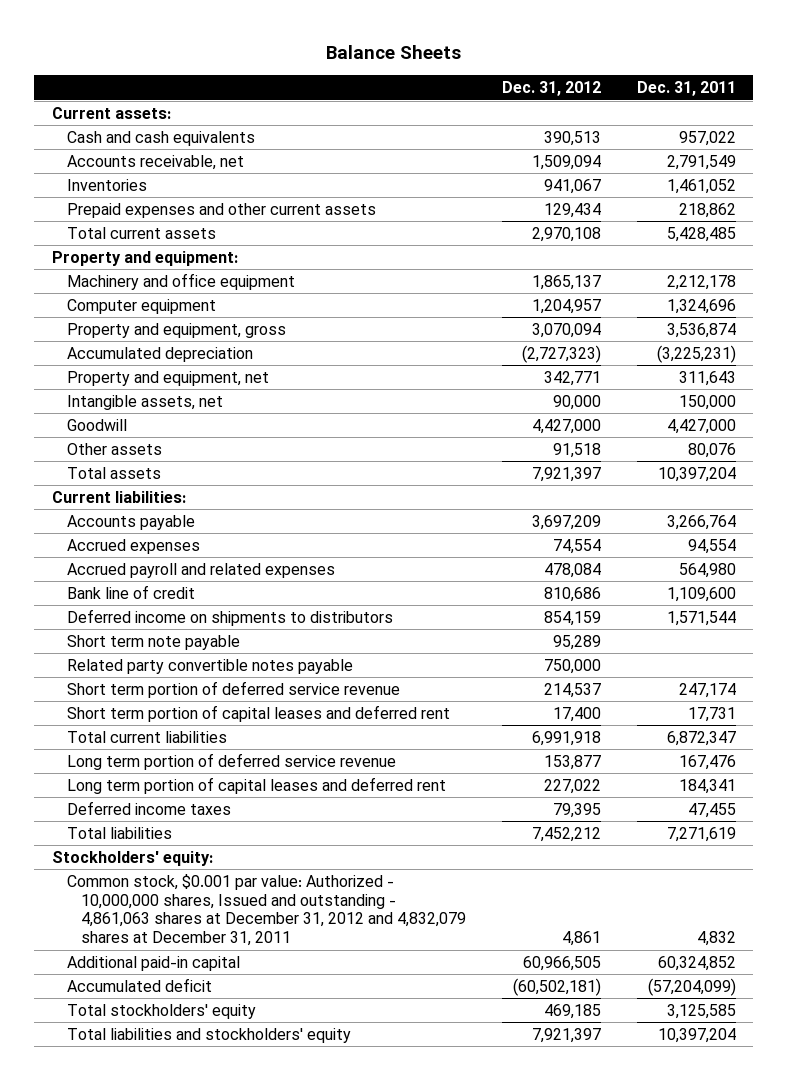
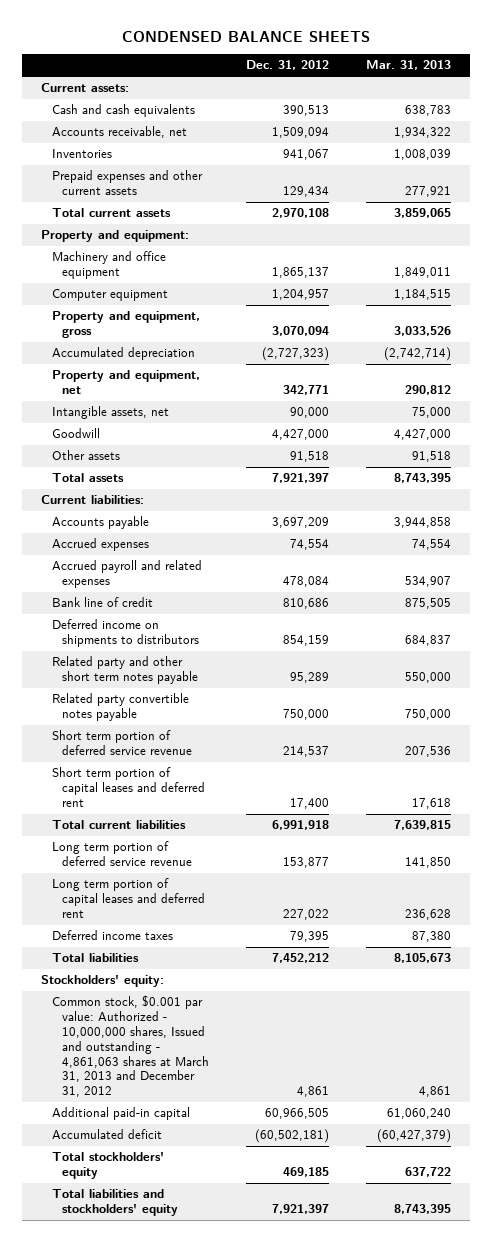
[325,45,461,60] Balance Sheets -> [122,30,371,42] CONDENSED BALANCE SHEETS
[636,81,736,97] Dec. 31, 2011 -> none
none -> [366,60,452,71] Mar. 31, 2013
[66,634,240,650] Short term note payable -> [51,656,199,685] Related party and other short term notes payable
[66,873,467,947] Common stock, $0.001 par value: Authorized - 10,000,000 shares, Issued and outstanding - 4,861,063 shares at December 31, 2012 and 4,832,079 shares at December 31, 2011 -> [51,995,210,1098] Common stock, $0.001 par value: Authorized - 10,000,000 shares, Issued and outstanding - 4,861,063 shares at March 31, 2013 and December 31, 2012

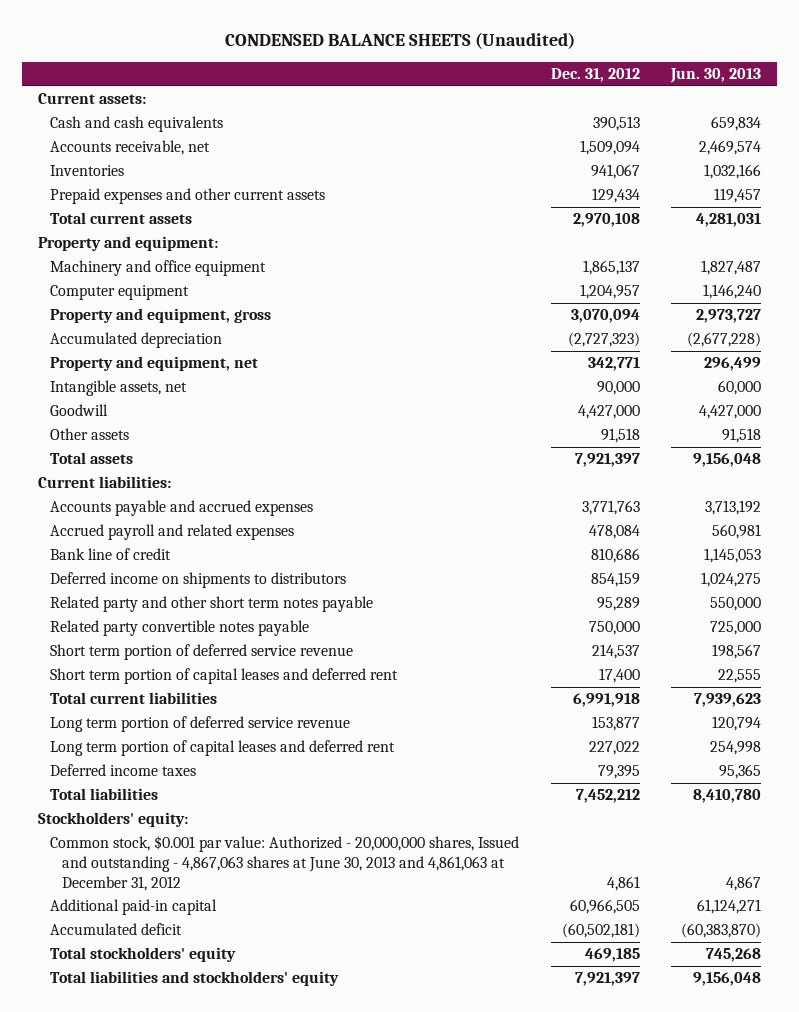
[122,30,371,42] CONDENSED BALANCE SHEETS -> [224,32,575,50] CONDENSED BALANCE SHEETS (Unaudited)
[366,60,452,71] Mar. 31, 2013 -> none
none -> [669,67,761,83] Jun. 30, 2013
[51,516,149,530] Accounts payable -> none
[51,538,149,552] Accrued expenses -> none
none -> [50,500,314,517] Accounts payable and accrued expenses
[51,995,210,1098] Common stock, $0.001 par value: Authorized - 10,000,000 shares, Issued and outstanding - 4,861,063 shares at March 31, 2013 and December 31, 2012 -> [50,835,520,891] Common stock, $0.001 par value: Authorized - 20,000,000 shares, Issued and outstanding - 4,867,063 shares at June 30, 2013 and 4,861,063 at December 31, 2012

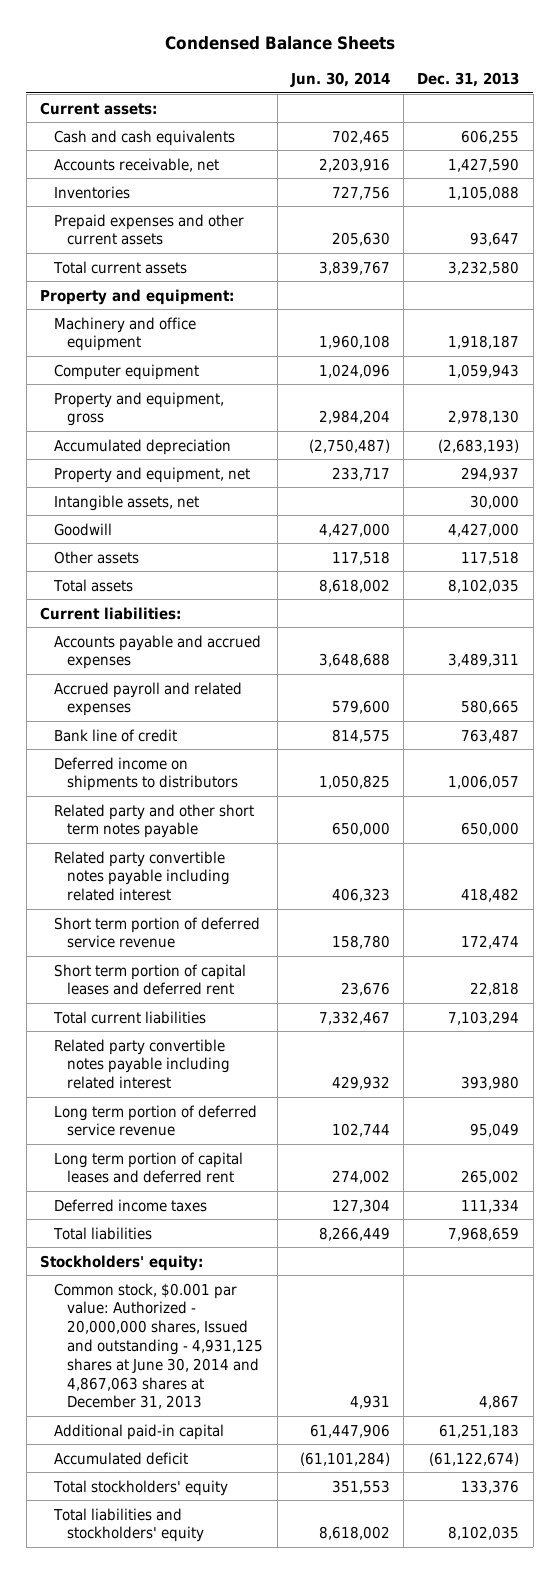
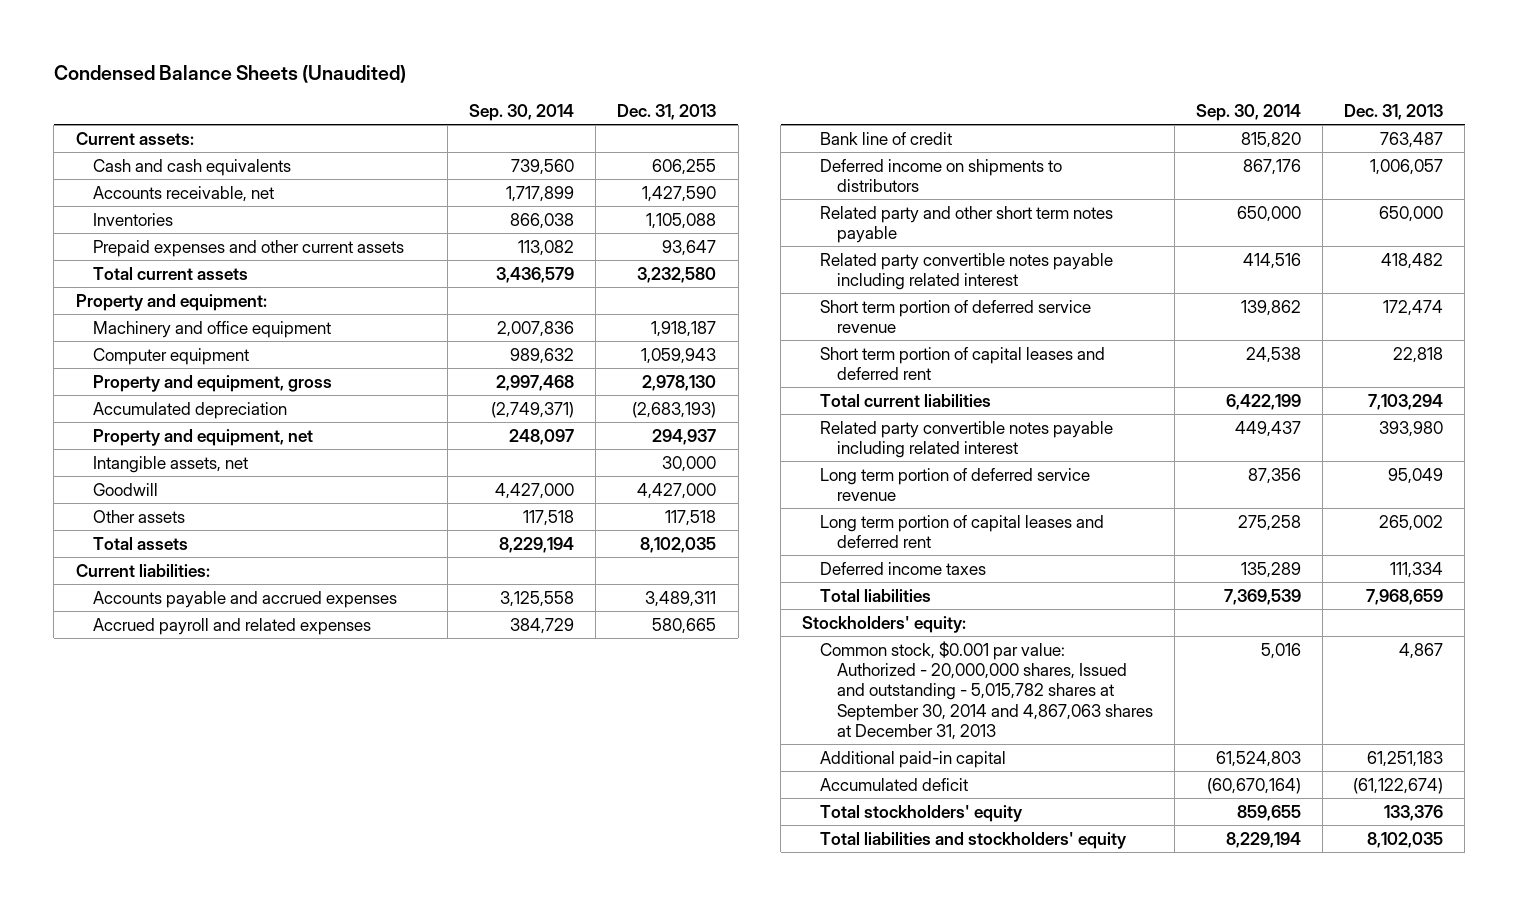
[164,36,395,51] Condensed Balance Sheets -> [53,65,406,84] Condensed Balance Sheets (Unaudited)
[289,71,390,87] Jun. 30, 2014 -> none
none -> [469,103,575,121] Sep. 30, 2014
[53,1282,264,1410] Common stock, $0.001 par value: Authorized - 20,000,000 shares, Issued and outstanding - 4,931,125 shares at June 30, 2014 and 4,867,063 shares at December 31, 2013 -> [819,640,1153,741] Common stock, $0.001 par value: Authorized - 20,000,000 shares, Issued and outstanding - 5,015,782 shares at September 30, 2014 and 4,867,063 shares at December 31, 2013

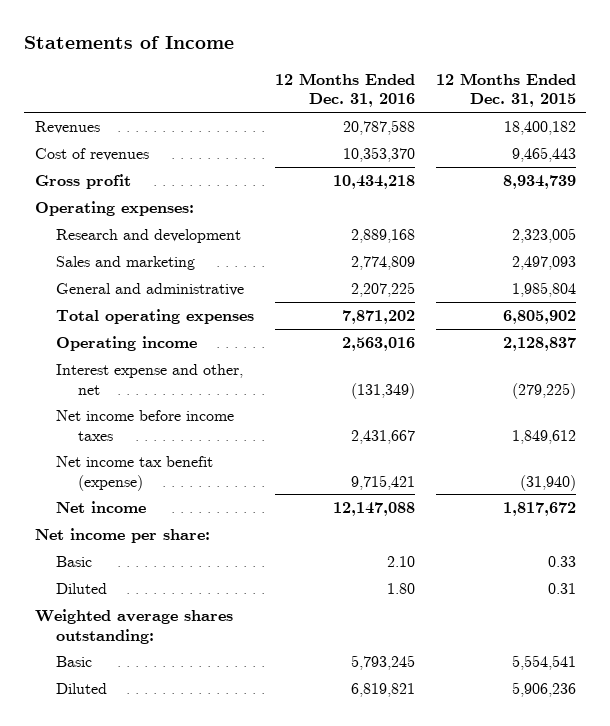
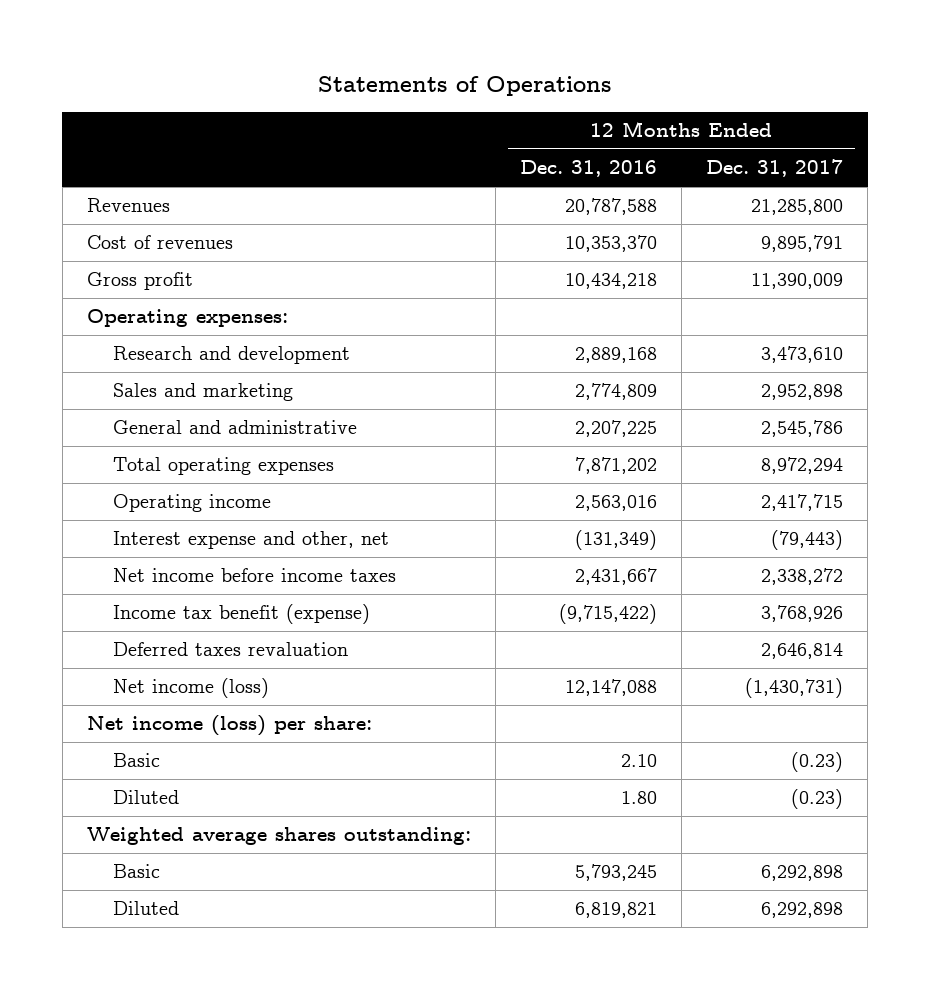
[24,36,235,50] Statements of Income -> [317,76,611,97] Statements of Operations
[435,72,576,108] 12 Months Ended Dec. 31, 2015 -> none
none -> [706,159,844,178] Dec. 31, 2017
[56,455,214,491] Net income tax benefit (expense) -> [113,604,371,625] Income tax benefit (expense)
[351,474,416,490] 9,715,421 -> [558,604,657,625] (9,715,422)
none -> [113,642,349,657] Deferred taxes revaluation
[56,500,147,513] Net income -> [113,678,270,699] Net income (loss)
[34,527,210,543] Net income per share: -> [86,715,372,737] Net income (loss) per share:

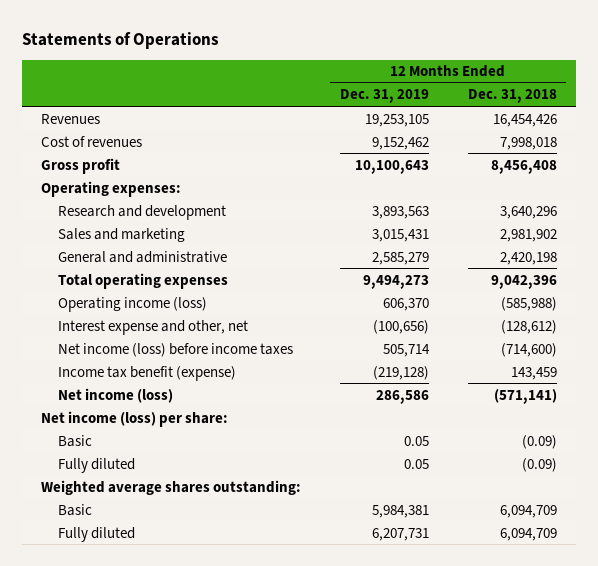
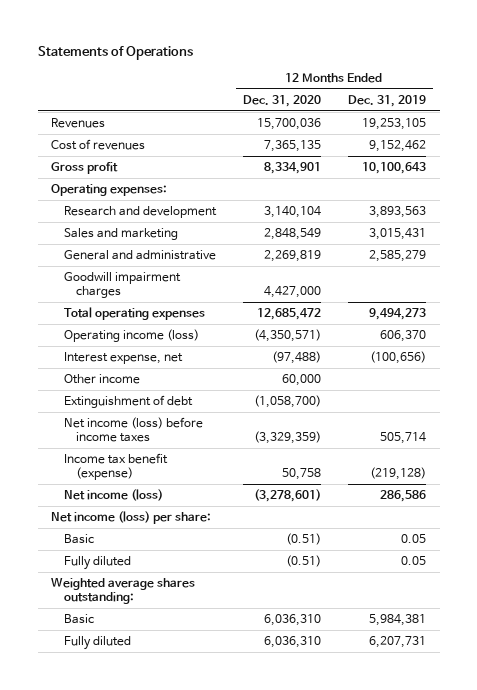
[467,89,557,104] Dec. 31, 2018 -> none
none -> [242,94,321,107] Dec. 31, 2020
none -> [63,272,181,299] Goodwill impairment charges
[58,319,249,335] Interest expense and other, net -> [63,352,183,365] Interest expense, net
none -> [63,374,140,385] Other income
none -> [63,395,193,409] Extinguishment of debt

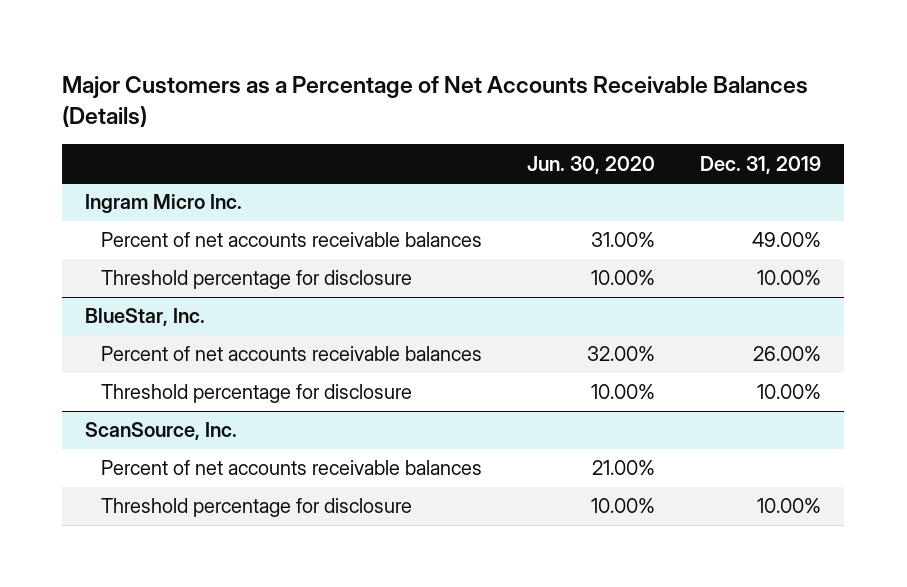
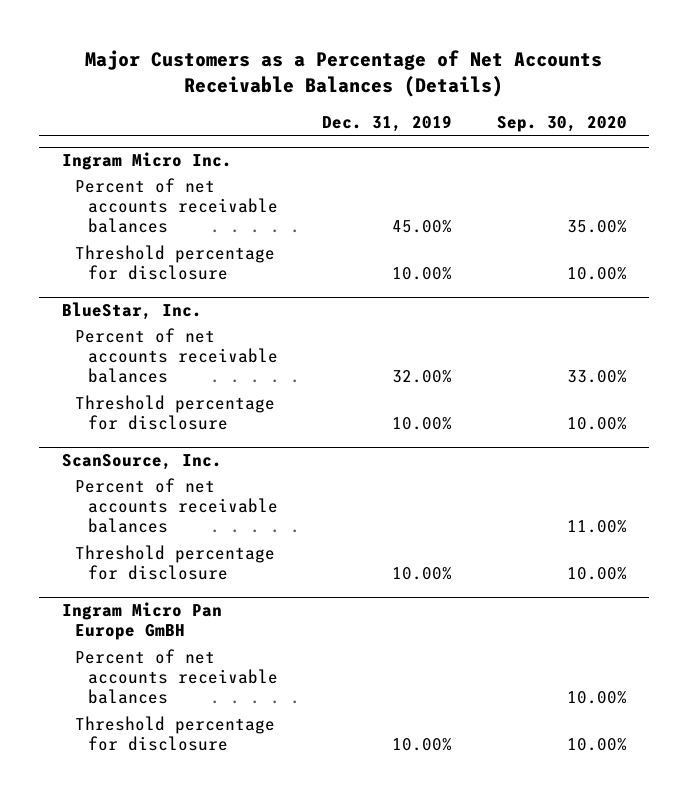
[526,155,655,174] Jun. 30, 2020 -> none
none -> [496,116,627,133] Sep. 30, 2020
[752,232,822,248] 49.00% -> [392,220,453,234] 45.00%
[753,346,822,362] 26.00% -> [392,370,453,384] 32.00%
none -> [61,602,222,641] Ingram Micro Pan Europe GmBH
none -> [74,649,278,705] Percent of net accounts receivable balances
none -> [74,716,275,752] Threshold percentage for disclosure

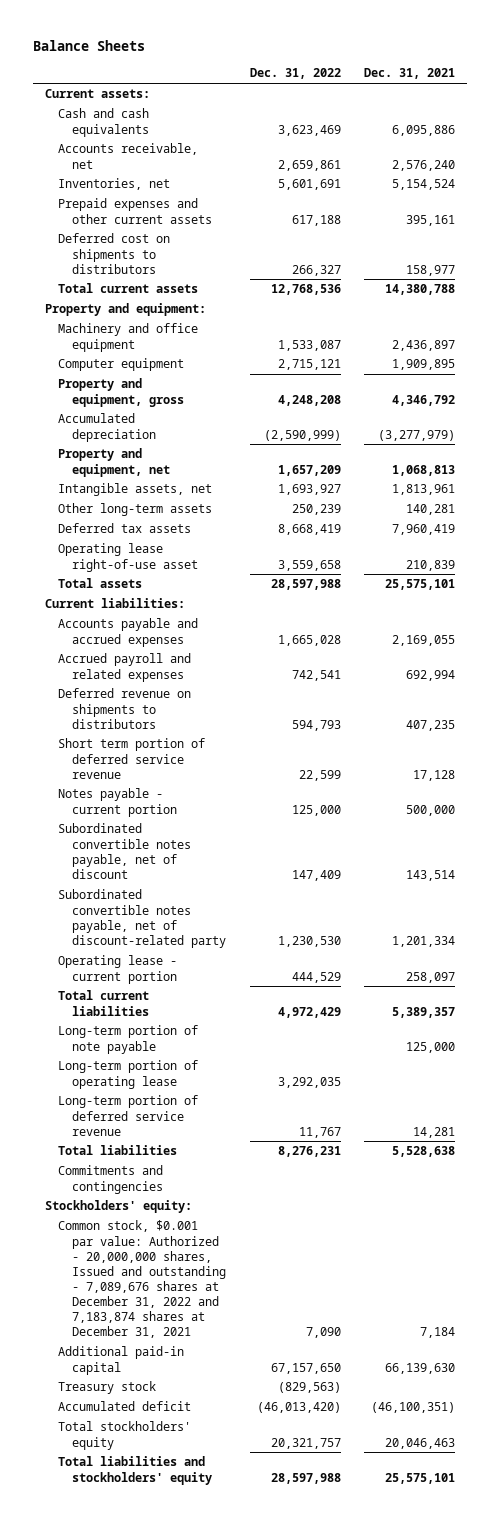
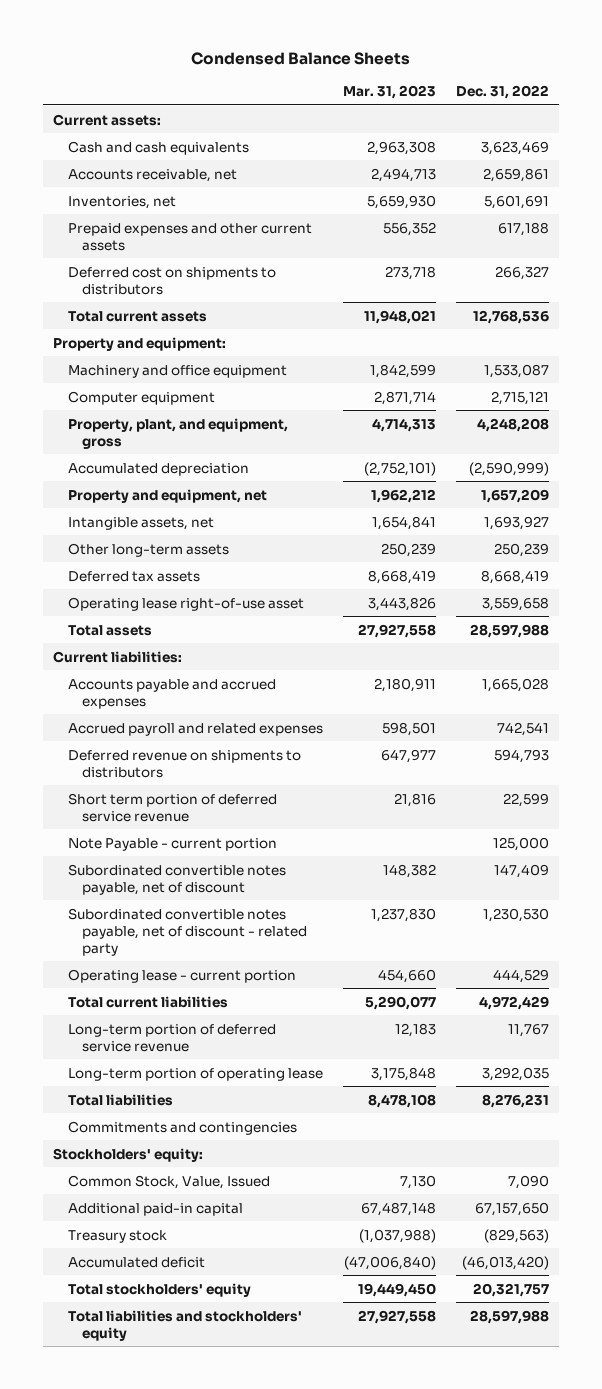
[32,40,145,52] Balance Sheets -> [190,51,410,65] Condensed Balance Sheets
[363,68,455,80] Dec. 31, 2021 -> none
none -> [342,84,436,99] Mar. 31, 2023
[58,378,185,407] Property and equipment, gross -> [67,417,288,449] Property, plant, and equipment, gross
[58,788,178,817] Notes payable - current portion -> [67,837,277,851] Note Payable - current portion
[58,889,227,948] Subordinated convertible notes payable, net of discount-related party -> [67,907,308,956] Subordinated convertible notes payable, net of discount - related party
[58,1025,199,1054] Long-term portion of note payable -> none
[58,1060,199,1089] Long-term portion of operating lease -> [67,1067,323,1081] Long-term portion of operating lease
[58,1220,227,1339] Common stock, $0.001 par value: Authorized - 20,000,000 shares, Issued and outstanding - 7,089,676 shares at December 31, 2022 and 7,183,874 shares at December 31, 2021 -> [67,1174,270,1189] Common Stock, Value, Issued

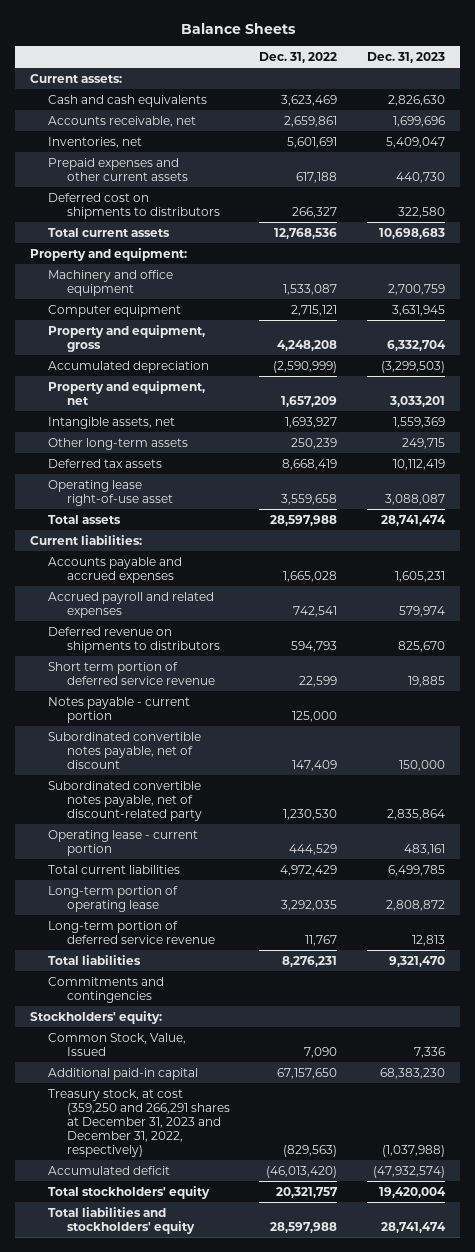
[190,51,410,65] Condensed Balance Sheets -> [180,23,296,35] Balance Sheets
[342,84,436,99] Mar. 31, 2023 -> none
none -> [367,51,446,63] Dec. 31, 2023
[67,417,288,449] Property, plant, and equipment, gross -> [48,324,206,352] Property and equipment, gross
[67,837,277,851] Note Payable - current portion -> [48,696,191,723] Notes payable - current portion
[67,907,308,956] Subordinated convertible notes payable, net of discount - related party -> [48,780,202,821] Subordinated convertible notes payable, net of discount-related party
[67,1023,276,1052] Long-term portion of deferred service revenue -> [48,920,215,944] Long-term portion of deferred service revenue
[67,1229,167,1243] Treasury stock -> [48,1088,230,1157] Treasury stock, at cost (359,250 and 266,291 shares at December 31, 2023 and December 31, 2022, respectively)

